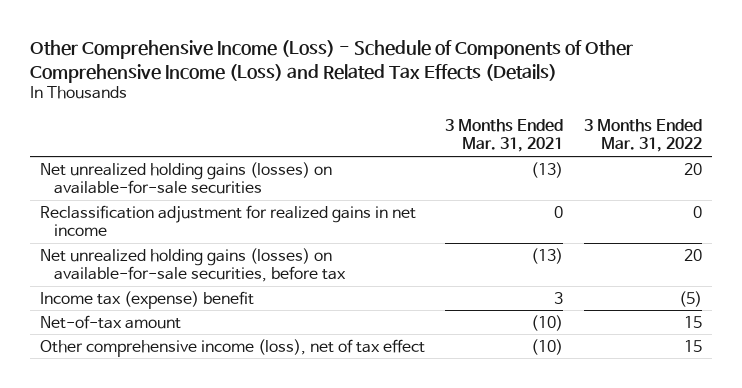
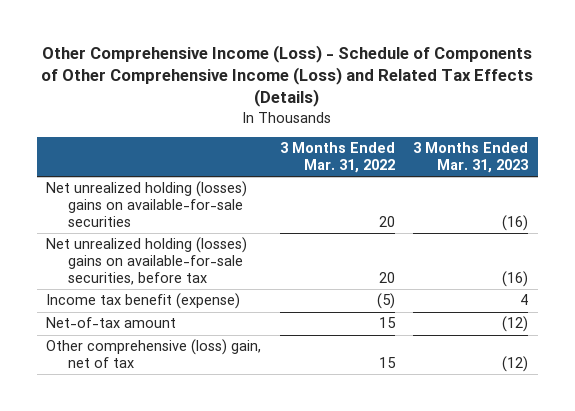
[445,119,564,153] 3 Months Ended Mar. 31, 2021 -> none
none -> [413,142,529,173] 3 Months Ended Mar. 31, 2023
[40,204,417,236] Reclassification adjustment for realized gains in net income -> none
[40,161,333,194] Net unrealized holding gains (losses) on available-for-sale securities -> [46,181,248,227] Net unrealized holding (losses) gains on available-for-sale securities
[40,247,347,282] Net unrealized holding gains (losses) on available-for-sale securities, before tax -> [46,237,248,285] Net unrealized holding (losses) gains on available-for-sale securities, before tax
[40,290,255,309] Income tax (expense) benefit -> [46,293,241,310] Income tax benefit (expense)
[40,338,426,357] Other comprehensive income (loss), net of tax effect -> [46,339,262,369] Other comprehensive (loss) gain, net of tax

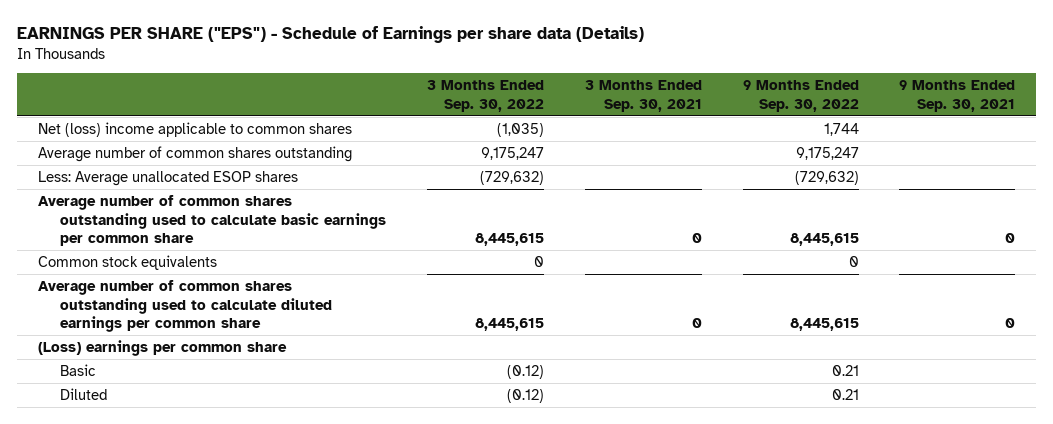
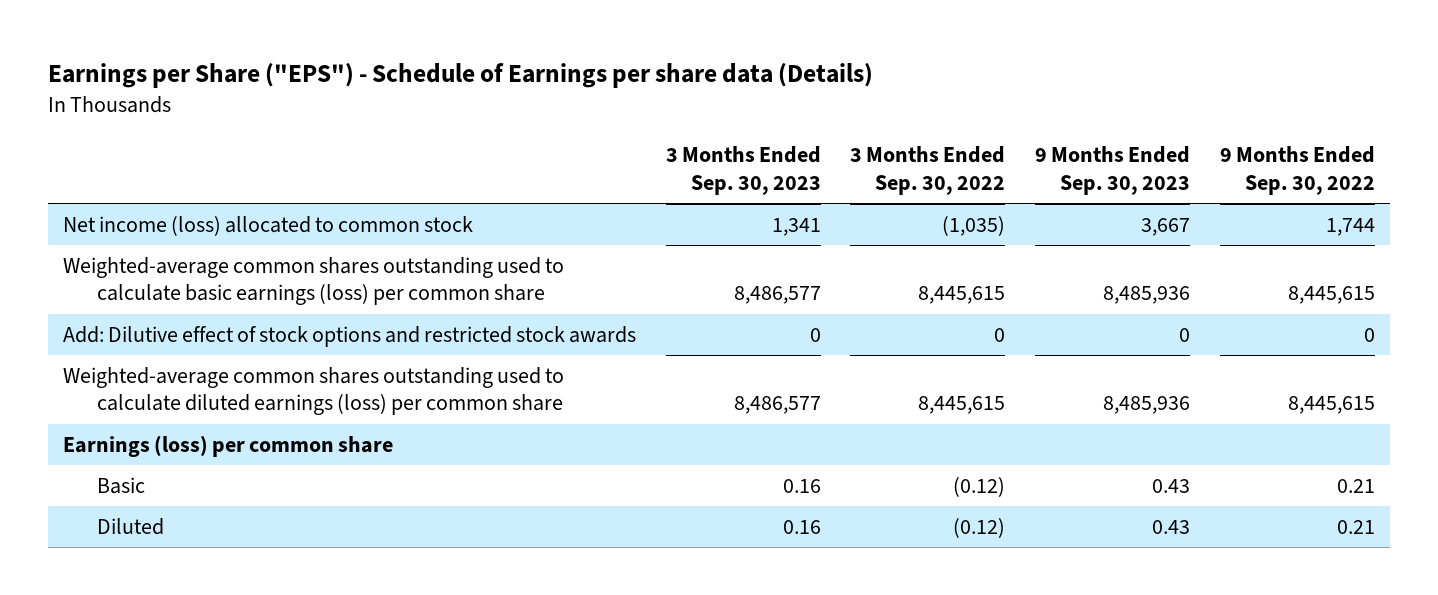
[17,26,645,44] EARNINGS PER SHARE ("EPS") - Schedule of Earnings per share data (Details) -> [47,63,873,89] Earnings per Share ("EPS") - Schedule of Earnings per share data (Details)
[584,80,702,112] 3 Months Ended Sep. 30, 2021 -> none
[899,80,1016,112] 9 Months Ended Sep. 30, 2021 -> none
none -> [665,146,821,195] 3 Months Ended Sep. 30, 2023
none -> [1035,146,1191,195] 9 Months Ended Sep. 30, 2023
[37,146,352,163] Average number of common shares outstanding -> none
[37,171,298,187] Less: Average unallocated ESOP shares -> none
[37,255,217,271] Common stock equivalents -> none
[37,122,352,138] Net (loss) income applicable to common shares -> [62,215,473,236] Net income (loss) allocated to common stock
[37,195,386,246] Average number of common shares outstanding used to calculate basic earnings per common share -> [62,256,564,306] Weighted-average common shares outstanding used to calculate basic earnings (loss) per common share
none -> [62,325,636,347] Add: Dilutive effect of stock options and restricted stock awards
[37,280,332,332] Average number of common shares outstanding used to calculate diluted earnings per common share -> [62,366,564,416] Weighted-average common shares outstanding used to calculate diluted earnings (loss) per common share
[37,340,287,357] (Loss) earnings per common share -> [62,434,393,457] Earnings (loss) per common share

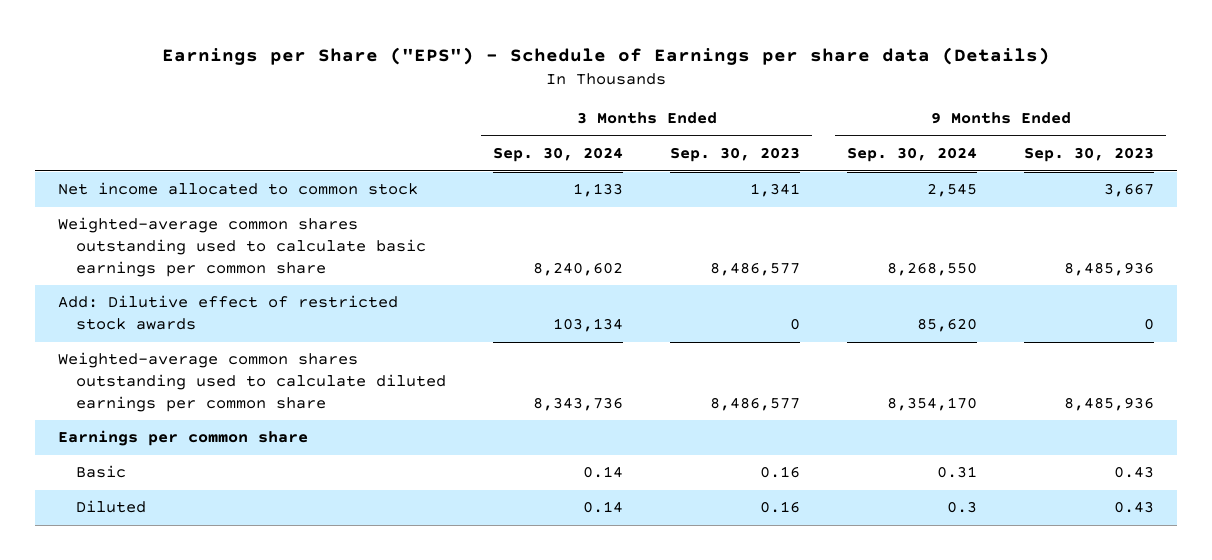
[850,146,1006,195] 3 Months Ended Sep. 30, 2022 -> none
[1219,146,1375,195] 9 Months Ended Sep. 30, 2022 -> none
none -> [493,147,624,163] Sep. 30, 2024
none -> [847,147,978,163] Sep. 30, 2024
[62,215,473,236] Net income (loss) allocated to common stock -> [58,182,419,196] Net income allocated to common stock
[62,256,564,306] Weighted-average common shares outstanding used to calculate basic earnings (loss) per common share -> [58,217,427,277] Weighted-average common shares outstanding used to calculate basic earnings per common share
[62,325,636,347] Add: Dilutive effect of stock options and restricted stock awards -> [58,295,399,331] Add: Dilutive effect of restricted stock awards
[62,366,564,416] Weighted-average common shares outstanding used to calculate diluted earnings (loss) per common share -> [58,352,447,412] Weighted-average common shares outstanding used to calculate diluted earnings per common share
[62,434,393,457] Earnings (loss) per common share -> [58,430,309,447] Earnings per common share

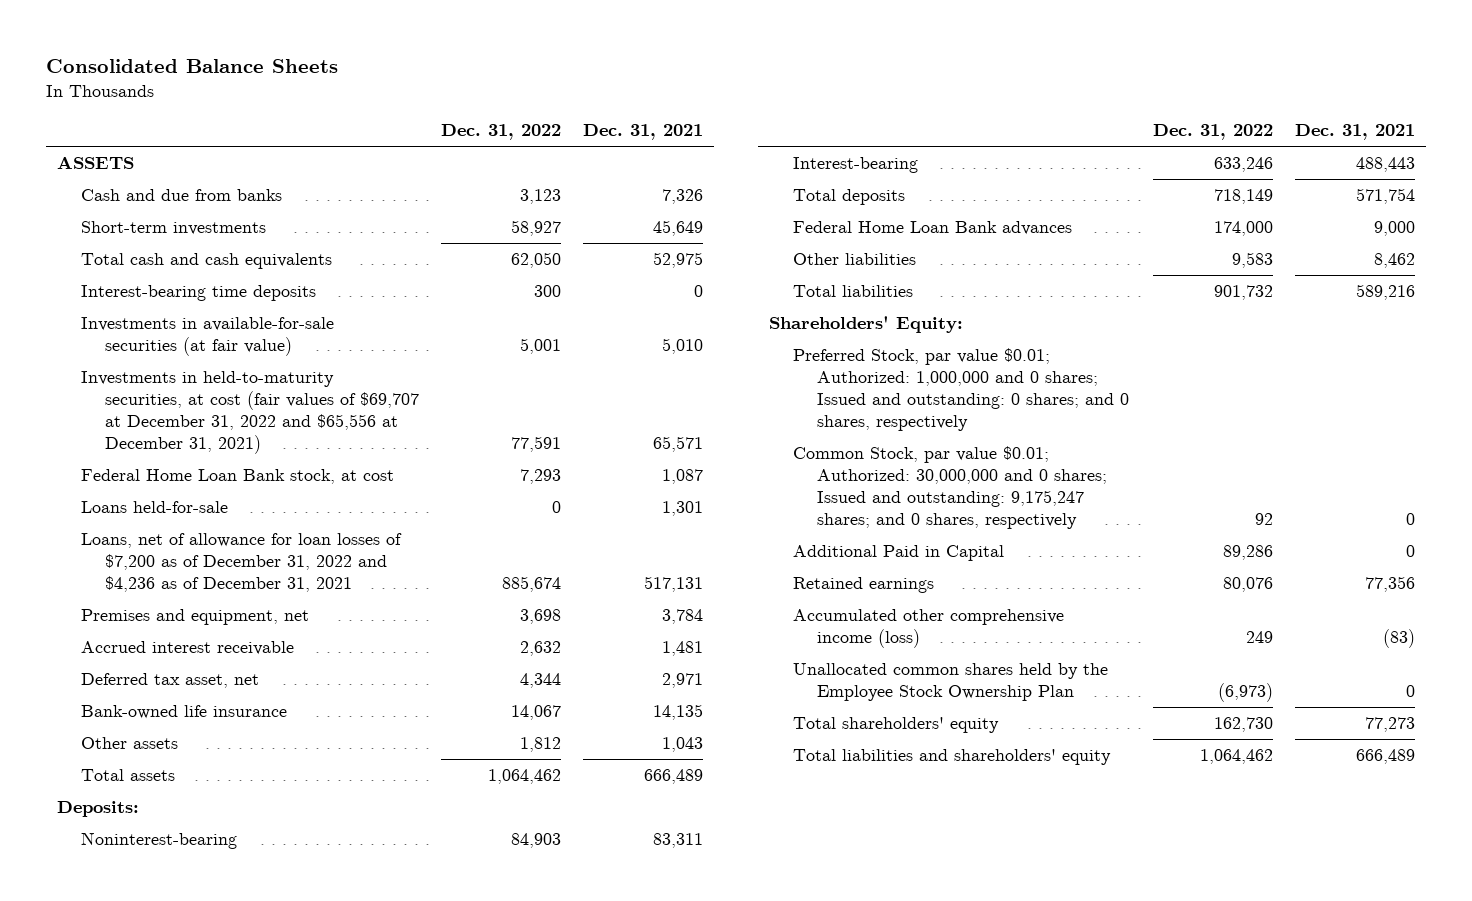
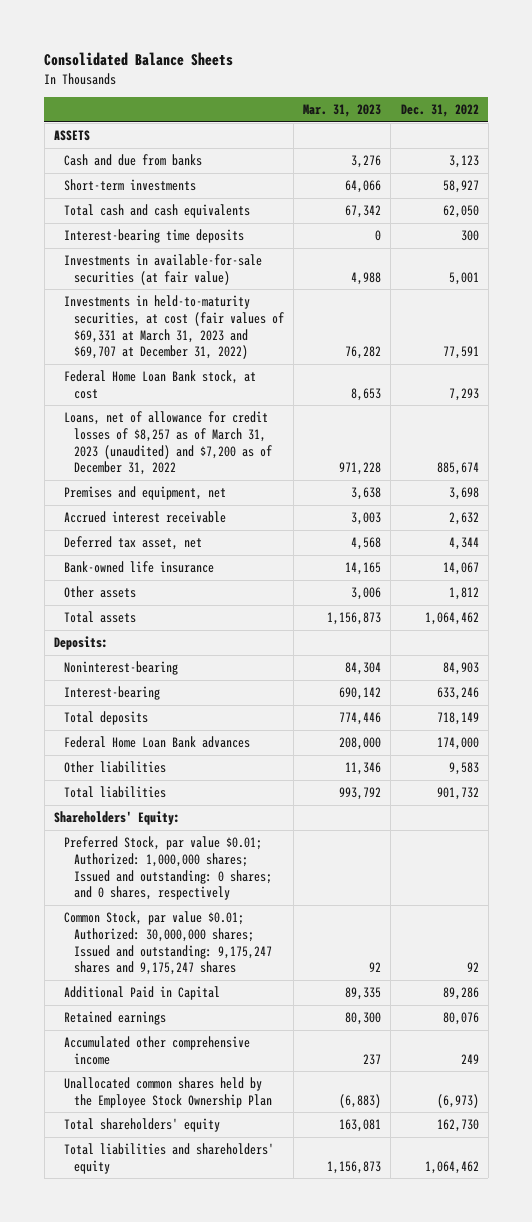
[583,124,704,141] Dec. 31, 2021 -> none
none -> [303,104,382,118] Mar. 31, 2023
[80,371,419,454] Investments in held-to-maturity securities, at cost (fair values of $69,707 at December 31, 2022 and $65,556 at December 31, 2021) -> [64,294,285,360] Investments in held-to-maturity securities, at cost (fair values of $69,331 at March 31, 2023 and $69,707 at December 31, 2022)
[80,501,228,514] Loans held-for-sale -> none
[80,533,402,592] Loans, net of allowance for loan losses of $7,200 as of December 31, 2022 and $4,236 as of December 31, 2021 -> [64,410,273,476] Loans, net of allowance for credit losses of $8,257 as of March 31, 2023 (unaudited) and $7,200 as of December 31, 2022
[792,348,1129,431] Preferred Stock, par value $0.01; Authorized: 1,000,000 and 0 shares; Issued and outstanding: 0 shares; and 0 shares, respectively -> [64,835,273,901] Preferred Stock, par value $0.01; Authorized: 1,000,000 shares; Issued and outstanding: 0 shares; and 0 shares, respectively
[792,446,1107,529] Common Stock, par value $0.01; Authorized: 30,000,000 and 0 shares; Issued and outstanding: 9,175,247 shares; and 0 shares, respectively -> [64,910,273,976] Common Stock, par value $0.01; Authorized: 30,000,000 shares; Issued and outstanding: 9,175,247 shares and 9,175,247 shares
[792,609,1064,649] Accumulated other comprehensive income (loss) -> [64,1035,251,1065] Accumulated other comprehensive income

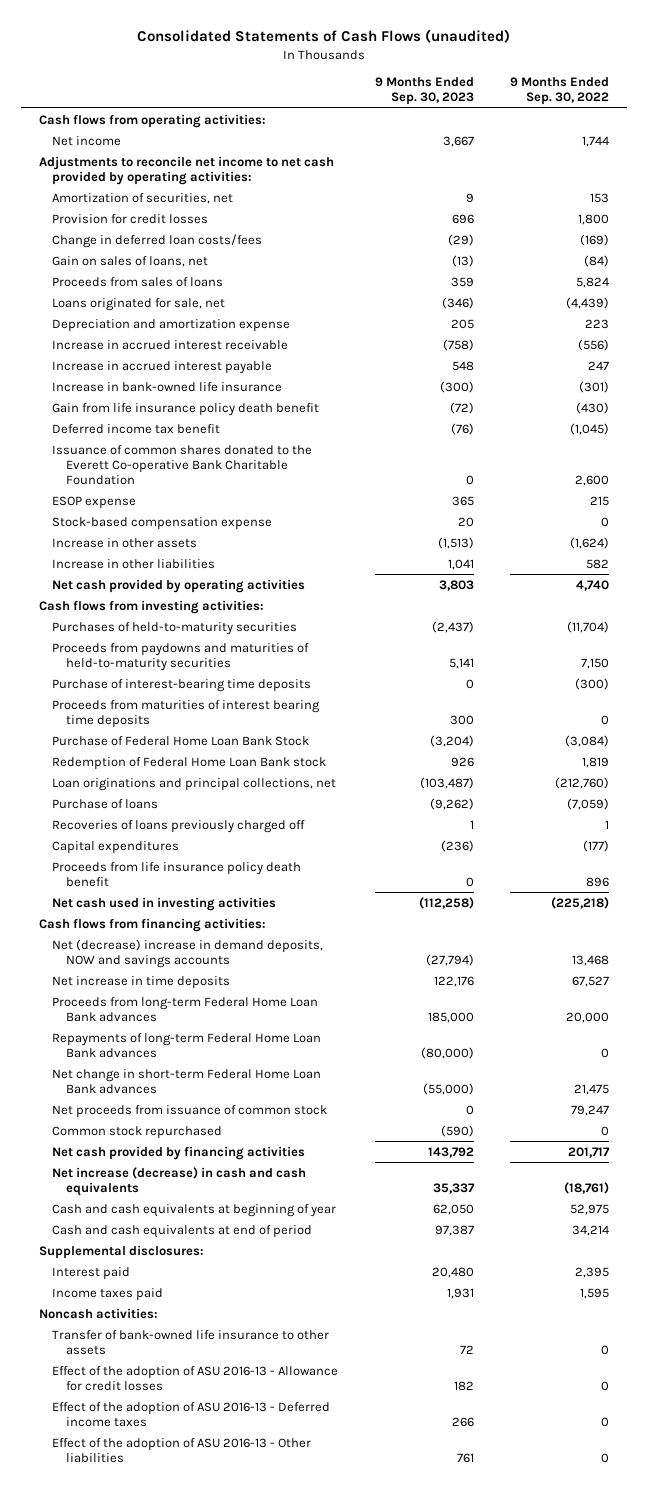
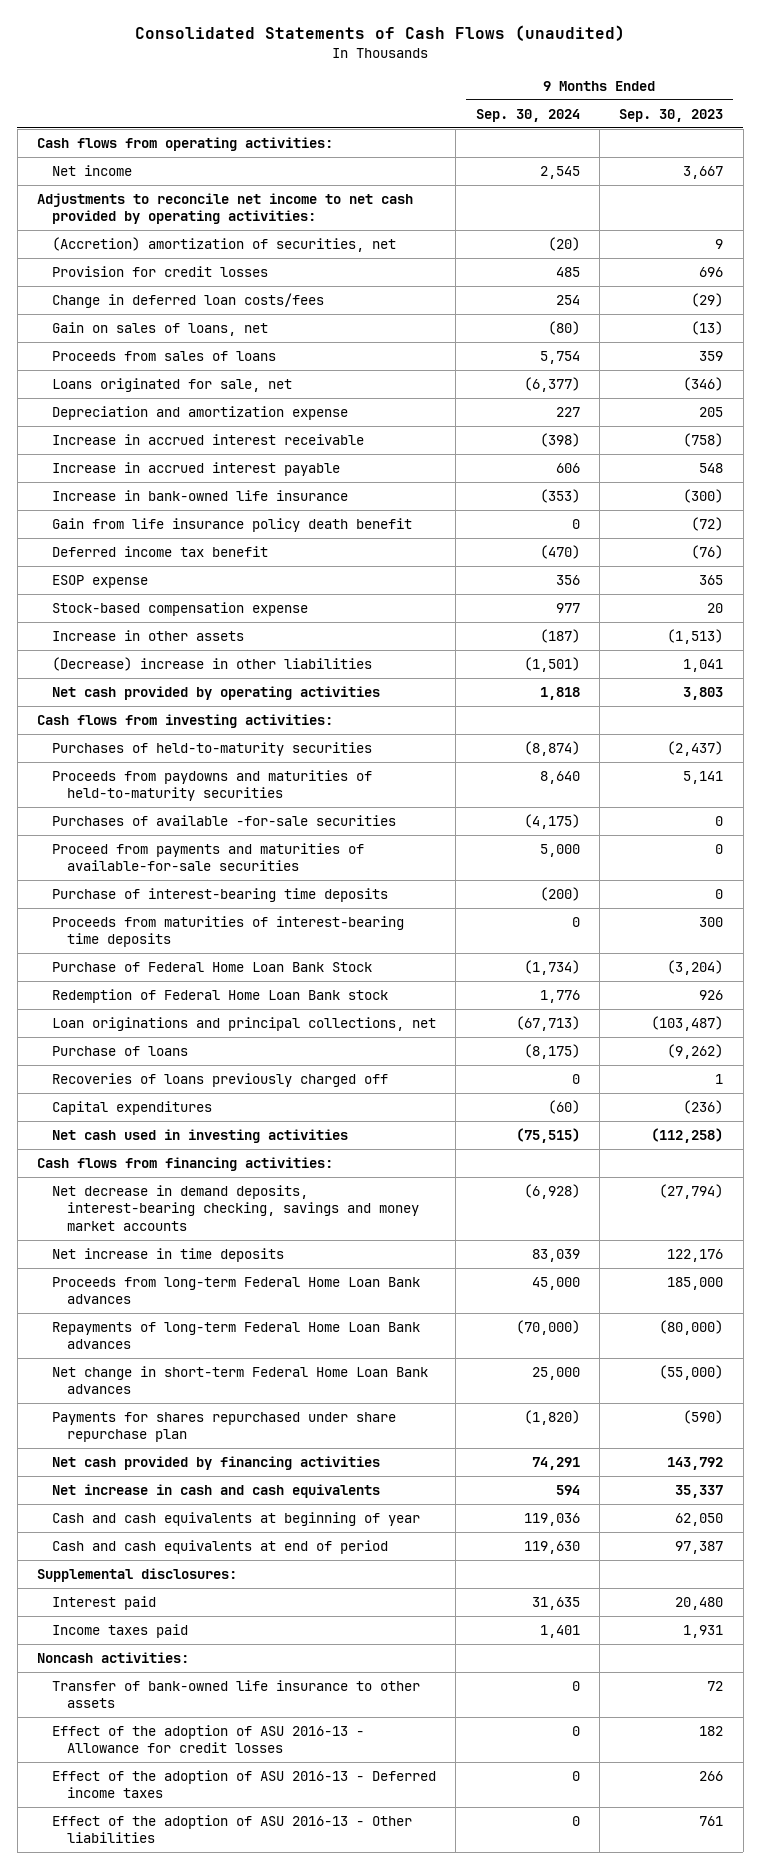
[509,77,609,106] 9 Months Ended Sep. 30, 2022 -> none
none -> [475,109,580,123] Sep. 30, 2024
[52,192,234,204] Amortization of securities, net -> [51,237,396,253] (Accretion) amortization of securities, net
[52,444,313,485] Issuance of common shares donated to the Everett Co-operative Bank Charitable Foundation -> none
[52,558,216,569] Increase in other liabilities -> [51,657,372,672] (Decrease) increase in other liabilities
none -> [51,815,396,827] Purchases of available -for-sale securities
none -> [51,843,364,872] Proceed from payments and maturities of available-for-sale securities
[52,699,321,728] Proceeds from maturities of interest bearing time deposits -> [51,916,404,948] Proceeds from maturities of interest-bearing time deposits
[52,861,302,887] Proceeds from life insurance policy death benefit -> none
[52,938,324,968] Net (decrease) increase in demand deposits, NOW and savings accounts -> [51,1185,419,1231] Net decrease in demand deposits, interest-bearing checking, savings and money market accounts
[52,1104,328,1118] Net proceeds from issuance of common stock -> none
[52,1125,223,1139] Common stock repurchased -> [51,1412,396,1443] Payments for shares repurchased under share repurchase plan
[52,1166,307,1196] Net increase (decrease) in cash and cash equivalents -> [51,1484,380,1499] Net increase in cash and cash equivalents

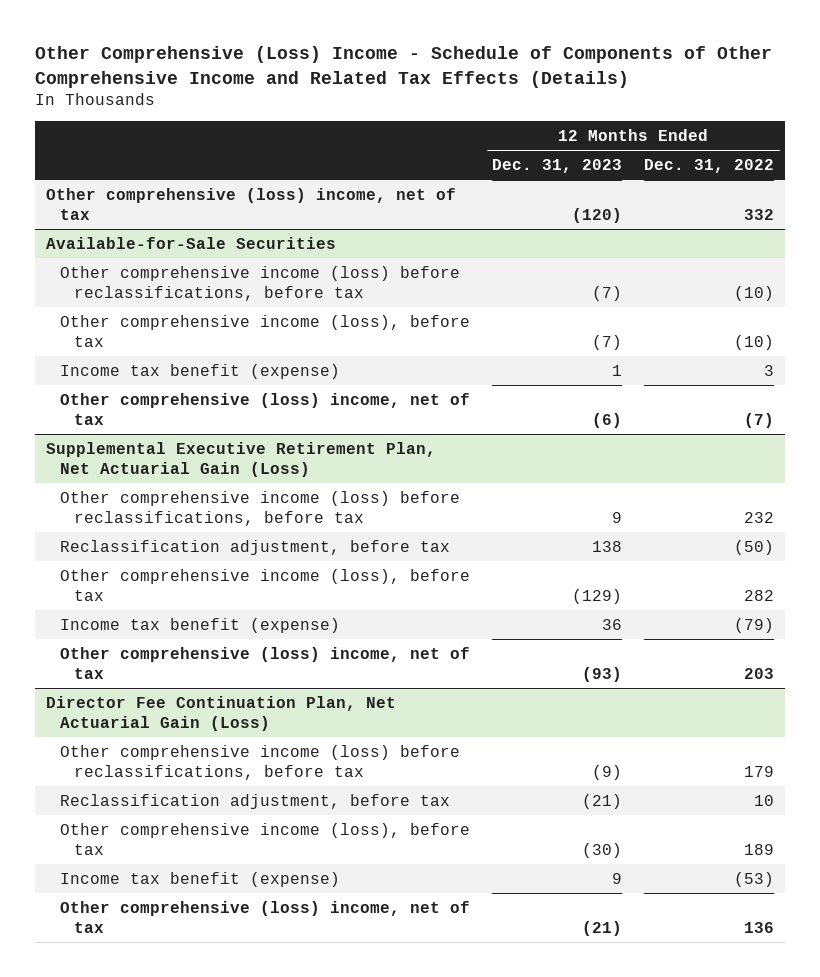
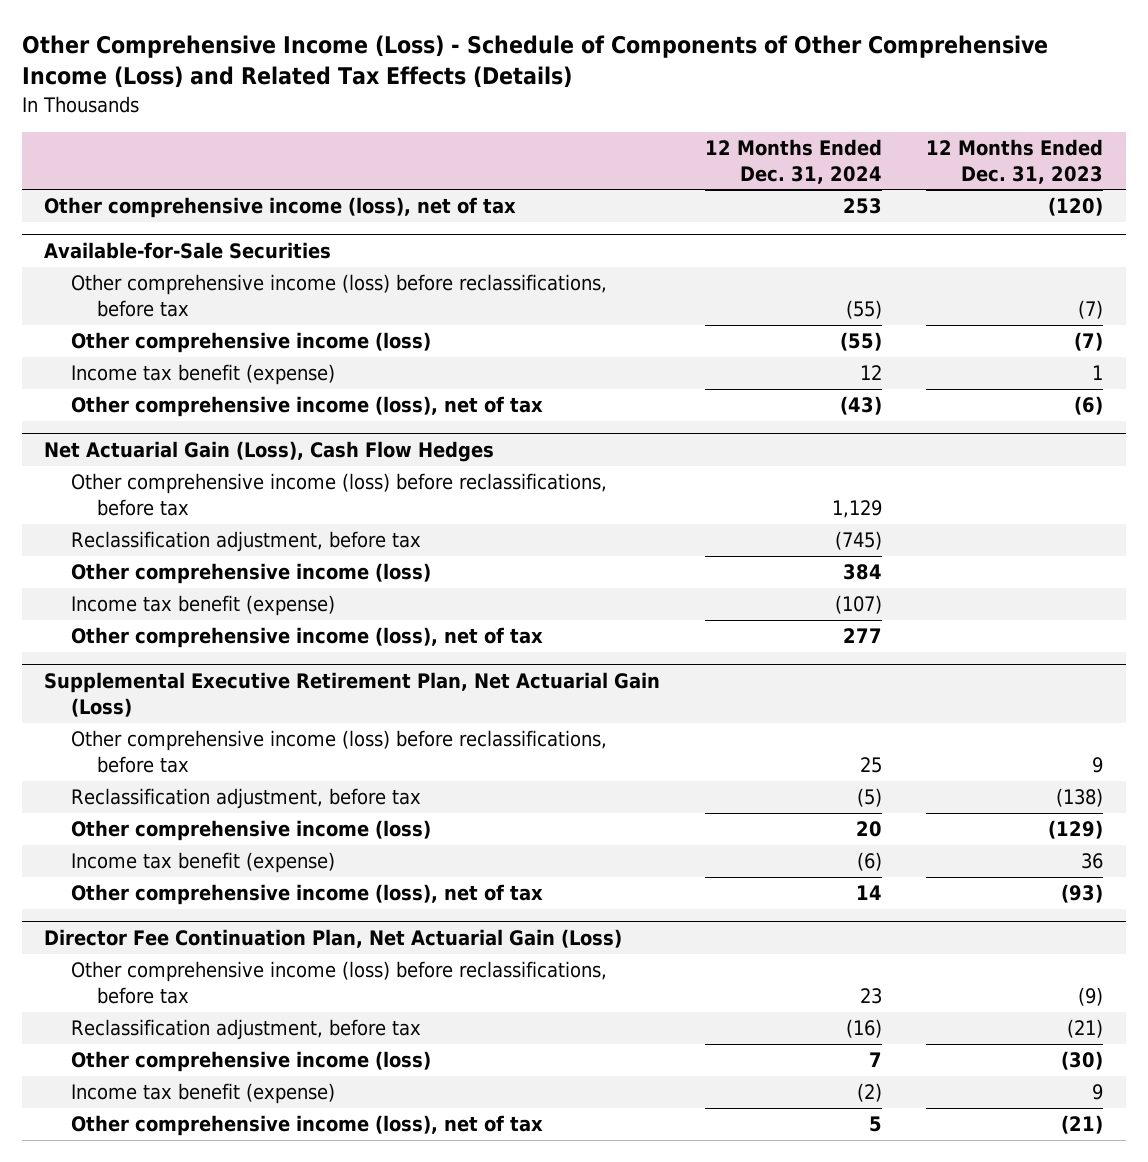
[34,46,772,88] Other Comprehensive (Loss) Income - Schedule of Components of Other Comprehensive Income and Related Tax Effects (Details) -> [22,35,1049,89] Other Comprehensive Income (Loss) - Schedule of Components of Other Comprehensive Income (Loss) and Related Tax Effects (Details)
[644,158,775,173] Dec. 31, 2022 -> none
none -> [704,138,882,184] 12 Months Ended Dec. 31, 2024
[45,187,456,220] Other comprehensive (loss) income, net of tax -> [44,197,517,219] Other comprehensive income (loss), net of tax
[60,314,471,347] Other comprehensive income (loss), before tax -> [70,332,431,354] Other comprehensive income (loss)
[60,392,471,425] Other comprehensive (loss) income, net of tax -> [70,396,543,418] Other comprehensive income (loss), net of tax
none -> [44,441,495,463] Net Actuarial Gain (Loss), Cash Flow Hedges
none -> [70,473,607,517] Other comprehensive income (loss) before reclassifications, before tax
none -> [70,531,421,553] Reclassification adjustment, before tax
none -> [70,563,431,585] Other comprehensive income (loss)
none -> [70,595,335,617] Income tax benefit (expense)
none -> [70,627,543,649] Other comprehensive income (loss), net of tax
[592,540,623,552] 138 -> [1056,788,1104,808] (138)
[60,568,471,601] Other comprehensive income (loss), before tax -> [70,820,431,842] Other comprehensive income (loss)
[60,646,471,679] Other comprehensive (loss) income, net of tax -> [70,884,543,906] Other comprehensive income (loss), net of tax
[60,822,471,855] Other comprehensive income (loss), before tax -> [70,1051,431,1073] Other comprehensive income (loss)
[60,900,471,933] Other comprehensive (loss) income, net of tax -> [70,1115,543,1137] Other comprehensive income (loss), net of tax

